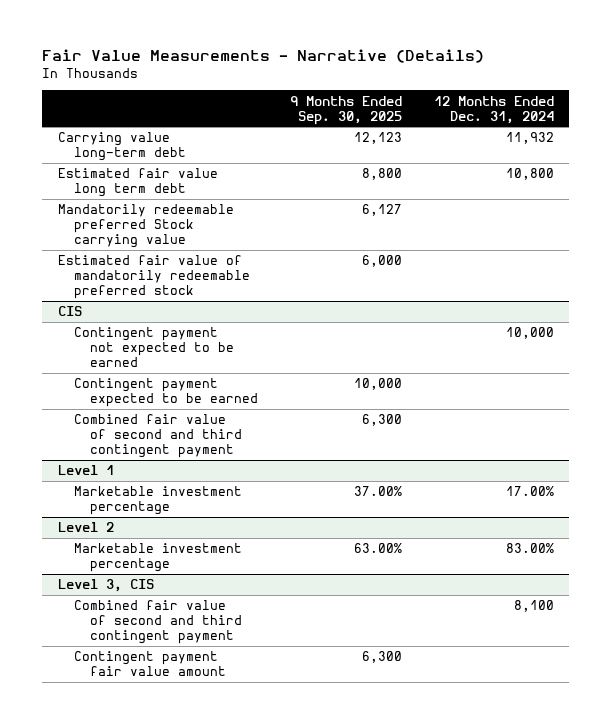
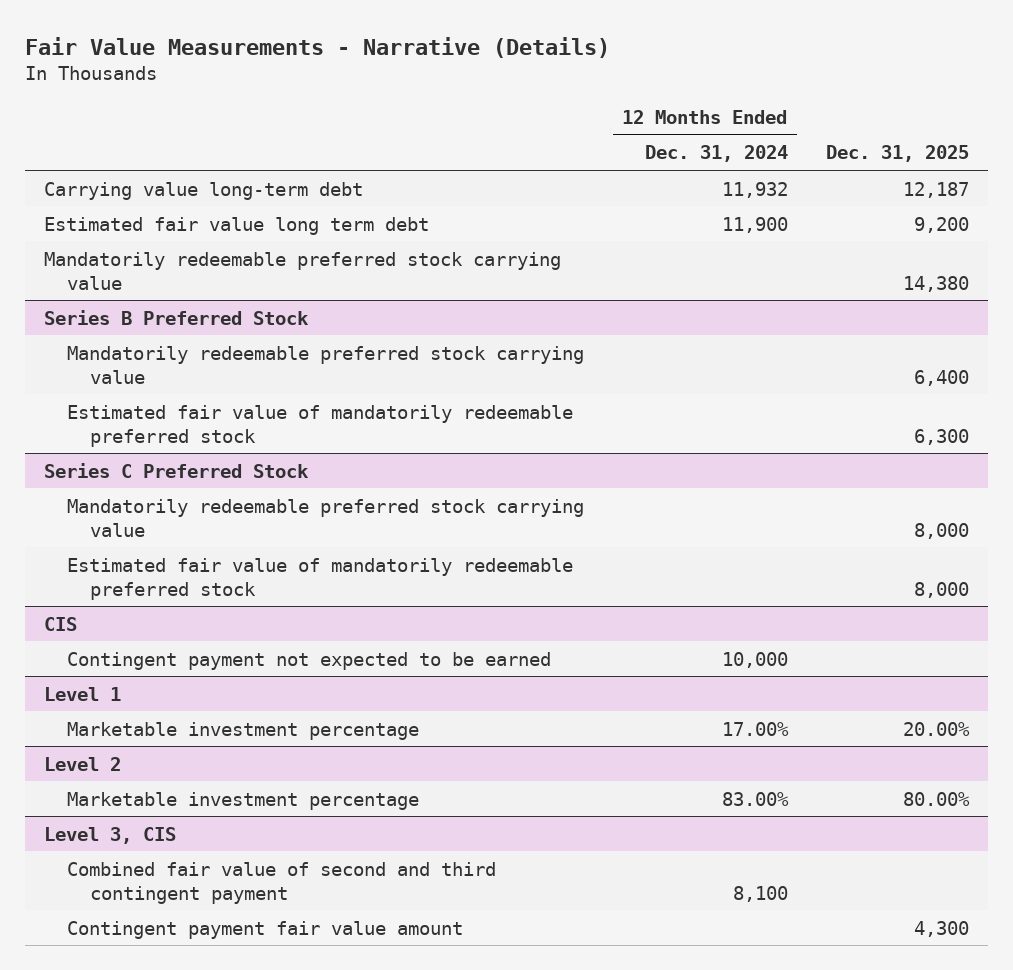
[289,95,402,125] 9 Months Ended Sep. 30, 2025 -> none
none -> [825,145,969,163] Dec. 31, 2025
[57,255,250,300] Estimated fair value of mandatorily redeemable preferred stock -> none
[505,168,554,181] 10,800 -> [721,216,788,233] 11,900
[57,204,234,249] Mandatorily redeemable preferred Stock carrying value -> [44,251,562,290] Mandatorily redeemable preferred stock carrying value
none -> [44,309,310,325] Series B Preferred Stock
none -> [67,345,585,384] Mandatorily redeemable preferred stock carrying value
none -> [67,404,574,447] Estimated fair value of mandatorily redeemable preferred stock
none -> [44,462,310,478] Series C Preferred Stock
none -> [67,498,585,537] Mandatorily redeemable preferred stock carrying value
none -> [67,557,574,600] Estimated fair value of mandatorily redeemable preferred stock
[73,378,259,408] Contingent payment expected to be earned -> none
[73,414,243,459] Combined fair value of second and third contingent payment -> none

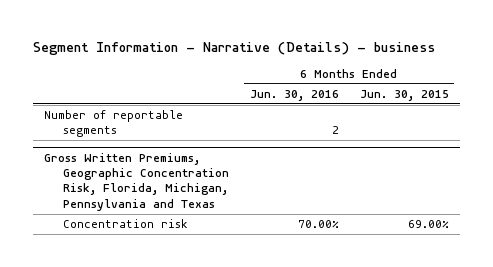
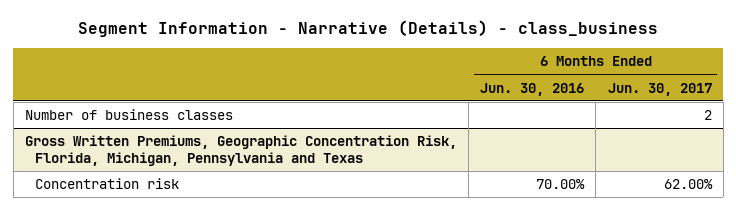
[33,41,436,55] Segment Information - Narrative (Details) - business -> [78,20,659,38] Segment Information - Narrative (Details) - class_business
[359,89,449,101] Jun. 30, 2015 -> none
none -> [607,82,712,96] Jun. 30, 2017
[43,110,183,138] Number of reportable segments -> none
none -> [24,109,233,121] Number of business classes

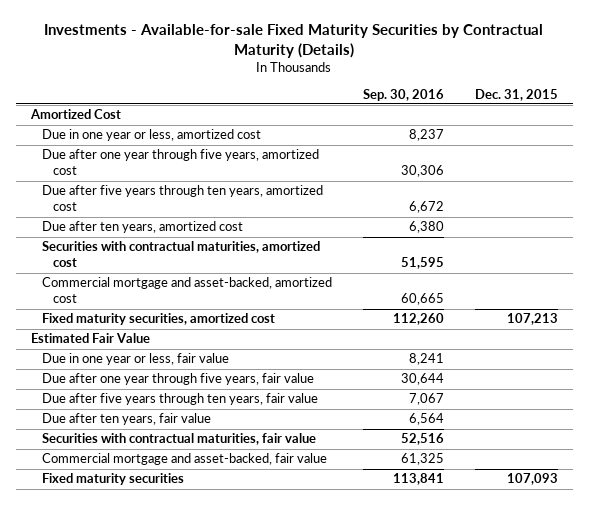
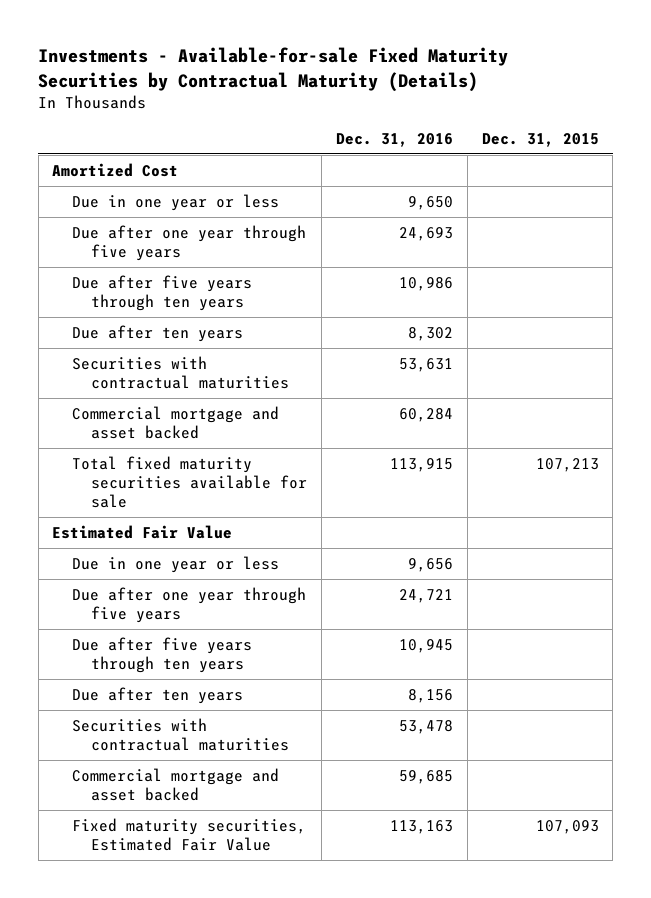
[362,88,444,101] Sep. 30, 2016 -> none
none -> [336,133,454,148] Dec. 31, 2016
[42,129,262,142] Due in one year or less, amortized cost -> [71,193,279,211] Due in one year or less
[42,149,320,176] Due after one year through five years, amortized cost -> [71,224,306,261] Due after one year through five years
[42,185,324,212] Due after five years through ten years, amortized cost -> [71,274,252,311] Due after five years through ten years
[42,221,244,234] Due after ten years, amortized cost -> [71,324,243,342] Due after ten years
[42,241,321,268] Securities with contractual maturities, amortized cost -> [71,355,290,389] Securities with contractual maturities
[42,277,333,304] Commercial mortgage and asset-backed, amortized cost -> [71,405,279,439] Commercial mortgage and asset backed
[42,313,276,326] Fixed maturity securities, amortized cost -> [71,455,308,508] Total fixed maturity securities available for sale
[42,353,230,366] Due in one year or less, fair value -> [71,555,279,573] Due in one year or less
[42,373,315,386] Due after one year through five years, fair value -> [71,586,306,623] Due after one year through five years
[42,393,319,406] Due after five years through ten years, fair value -> [71,636,252,673] Due after five years through ten years
[42,413,212,426] Due after ten years, fair value -> [71,686,243,704] Due after ten years
[42,433,317,446] Securities with contractual maturities, fair value -> [71,717,290,751] Securities with contractual maturities
[42,453,328,466] Commercial mortgage and asset-backed, fair value -> [71,767,279,801] Commercial mortgage and asset backed
[42,473,185,486] Fixed maturity securities -> [71,817,306,851] Fixed maturity securities, Estimated Fair Value

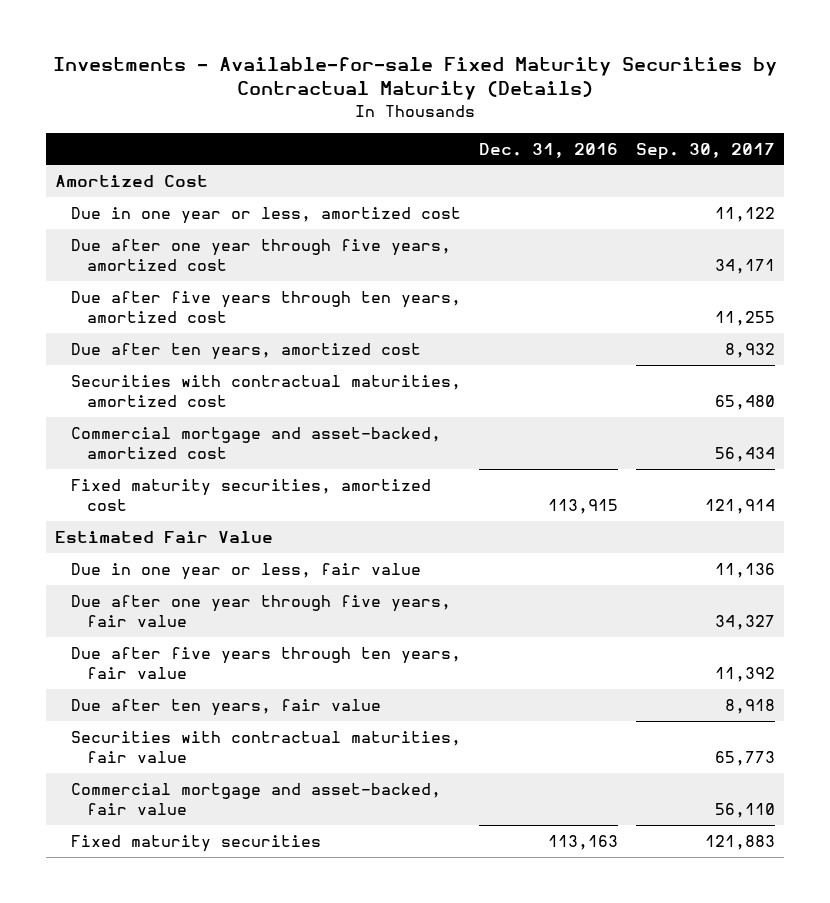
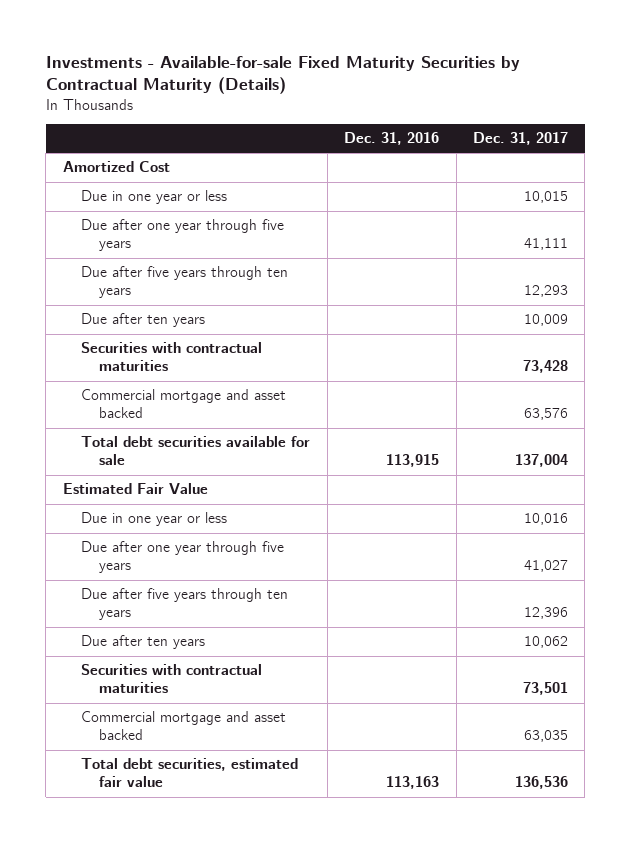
[635,142,775,160] Sep. 30, 2017 -> none
none -> [473,132,569,146] Dec. 31, 2017
[71,206,462,224] Due in one year or less, amortized cost -> [81,190,228,205] Due in one year or less
[71,238,452,272] Due after one year through five years, amortized cost -> [81,219,285,252] Due after one year through five years
[71,290,462,324] Due after five years through ten years, amortized cost -> [81,266,289,299] Due after five years through ten years
[71,342,422,360] Due after ten years, amortized cost -> [81,313,206,328] Due after ten years
[71,374,462,408] Securities with contractual maturities, amortized cost -> [81,342,263,372] Securities with contractual maturities
[71,426,442,460] Commercial mortgage and asset-backed, amortized cost -> [81,389,287,419] Commercial mortgage and asset backed
[71,478,432,512] Fixed maturity securities, amortized cost -> [81,436,311,466] Total debt securities available for sale
[71,562,422,580] Due in one year or less, fair value -> [81,512,228,527] Due in one year or less
[71,594,452,628] Due after one year through five years, fair value -> [81,541,285,574] Due after one year through five years
[71,646,462,680] Due after five years through ten years, fair value -> [81,588,289,621] Due after five years through ten years
[71,698,382,716] Due after ten years, fair value -> [81,635,206,650] Due after ten years
[71,730,462,764] Securities with contractual maturities, fair value -> [81,664,263,694] Securities with contractual maturities
[71,782,442,816] Commercial mortgage and asset-backed, fair value -> [81,711,287,741] Commercial mortgage and asset backed
[71,834,322,852] Fixed maturity securities -> [81,758,299,788] Total debt securities, estimated fair value

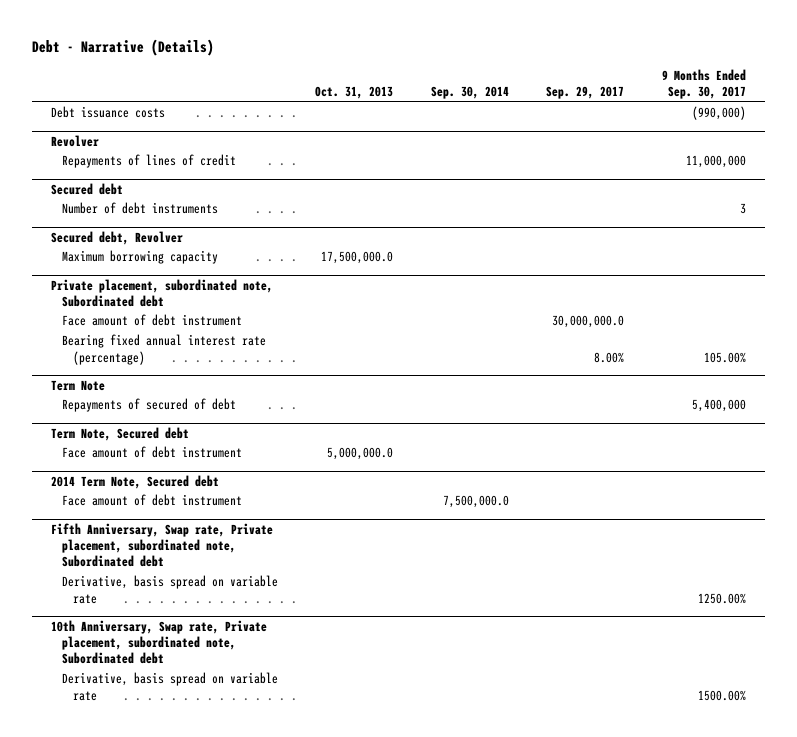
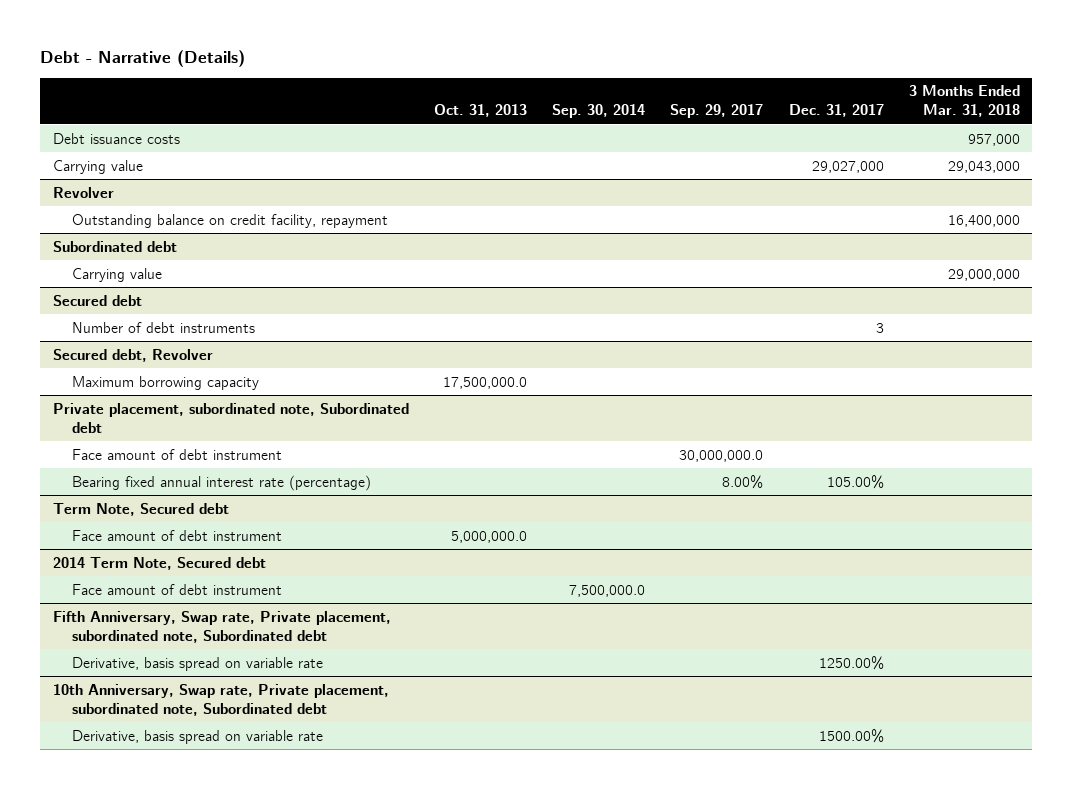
[661,68,746,100] 9 Months Ended Sep. 30, 2017 -> none
none -> [788,104,884,118] Dec. 31, 2017
none -> [908,85,1020,118] 3 Months Ended Mar. 31, 2018
none -> [52,159,143,174] Carrying value
[61,154,236,169] Repayments of lines of credit -> [72,213,389,228] Outstanding balance on credit facility, repayment
none -> [52,240,177,252] Subordinated debt
none -> [72,267,163,282] Carrying value
[51,379,106,391] Term Note -> none
[61,398,236,413] Repayments of secured of debt -> none

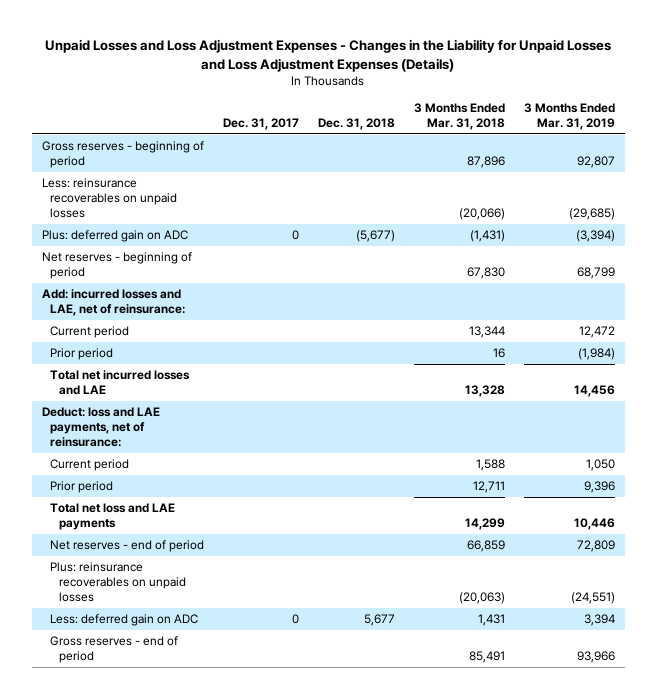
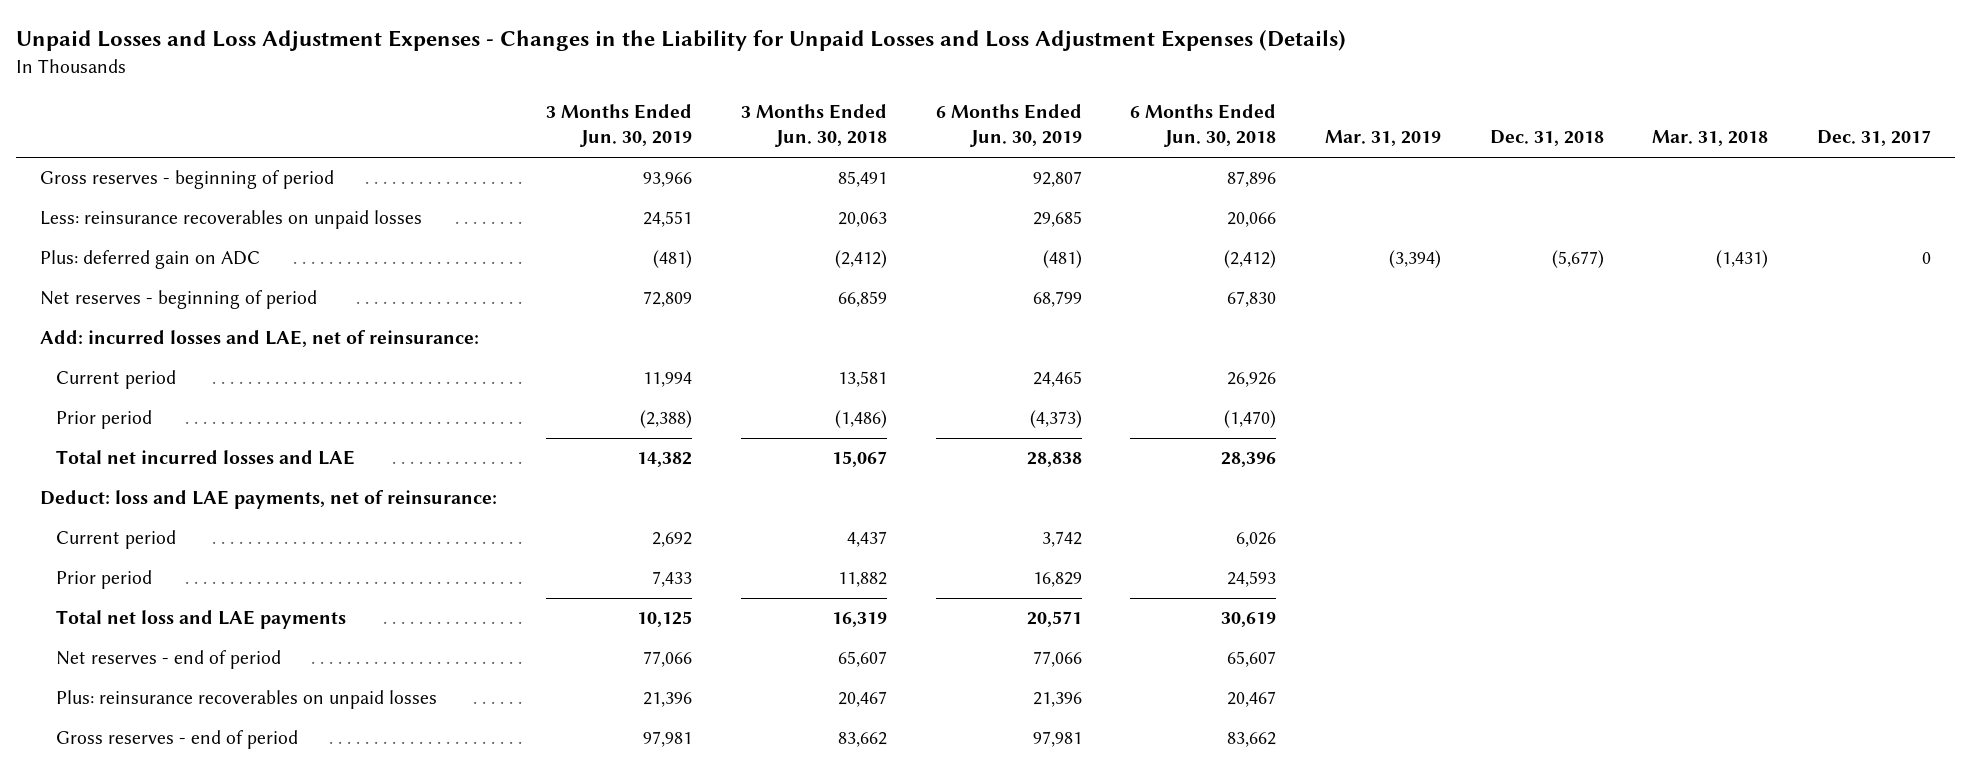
[414,102,506,130] 3 Months Ended Mar. 31, 2018 -> none
[524,102,616,130] 3 Months Ended Mar. 31, 2019 -> none
none -> [546,104,693,148] 3 Months Ended Jun. 30, 2019
none -> [740,104,887,148] 3 Months Ended Jun. 30, 2018
none -> [935,104,1082,148] 6 Months Ended Jun. 30, 2019
none -> [1130,104,1277,148] 6 Months Ended Jun. 30, 2018
none -> [1324,130,1441,147] Mar. 31, 2019
none -> [1652,130,1769,147] Mar. 31, 2018
[50,614,199,627] Less: deferred gain on ADC -> none

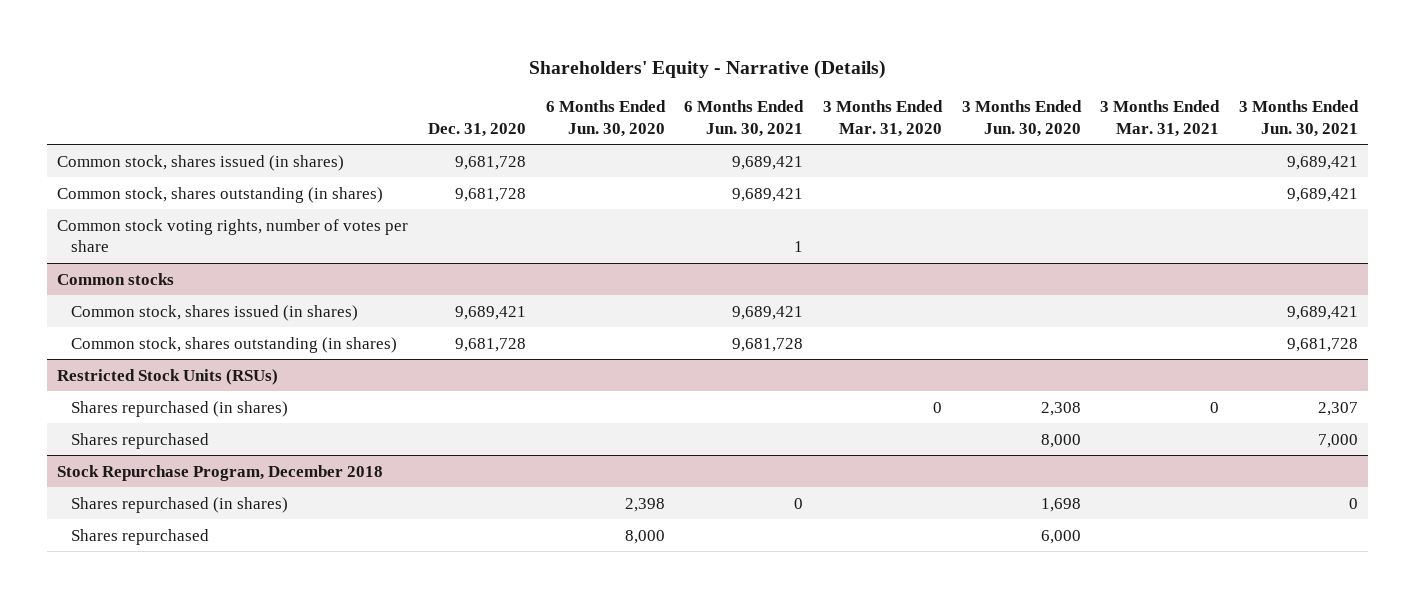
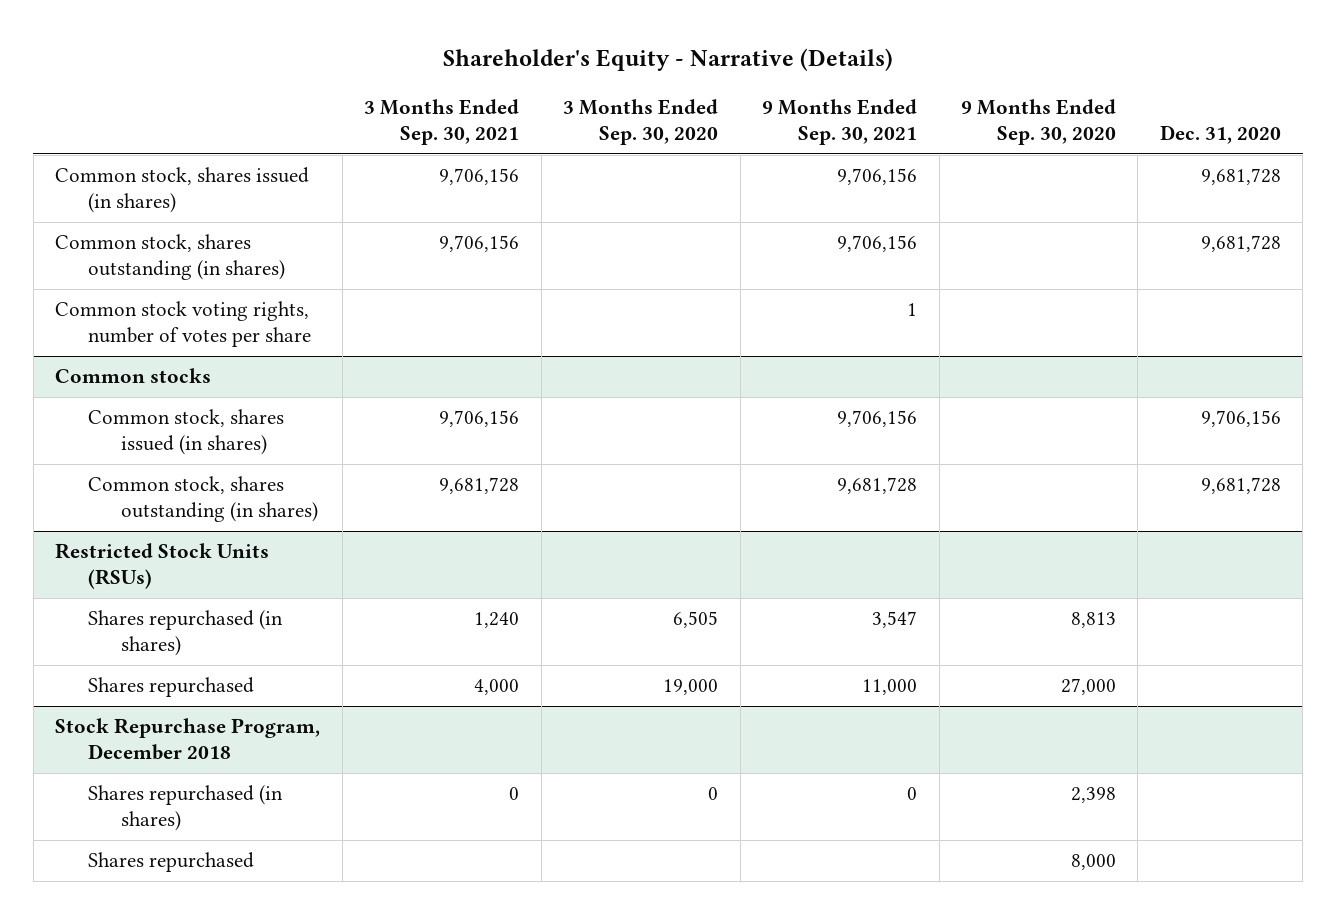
[528,59,886,79] Shareholders' Equity - Narrative (Details) -> [443,47,894,71] Shareholder's Equity - Narrative (Details)
[545,100,666,137] 6 Months Ended Jun. 30, 2020 -> none
[684,100,805,137] 6 Months Ended Jun. 30, 2021 -> none
[823,100,944,137] 3 Months Ended Mar. 31, 2020 -> none
[961,100,1082,137] 3 Months Ended Jun. 30, 2020 -> none
[1100,100,1221,137] 3 Months Ended Mar. 31, 2021 -> none
[1239,100,1360,137] 3 Months Ended Jun. 30, 2021 -> none
none -> [364,98,520,146] 3 Months Ended Sep. 30, 2021
none -> [563,98,719,146] 3 Months Ended Sep. 30, 2020
none -> [762,98,918,146] 9 Months Ended Sep. 30, 2021
none -> [960,98,1116,146] 9 Months Ended Sep. 30, 2020
[454,305,526,320] 9,689,421 -> [1200,410,1281,428] 9,706,156

